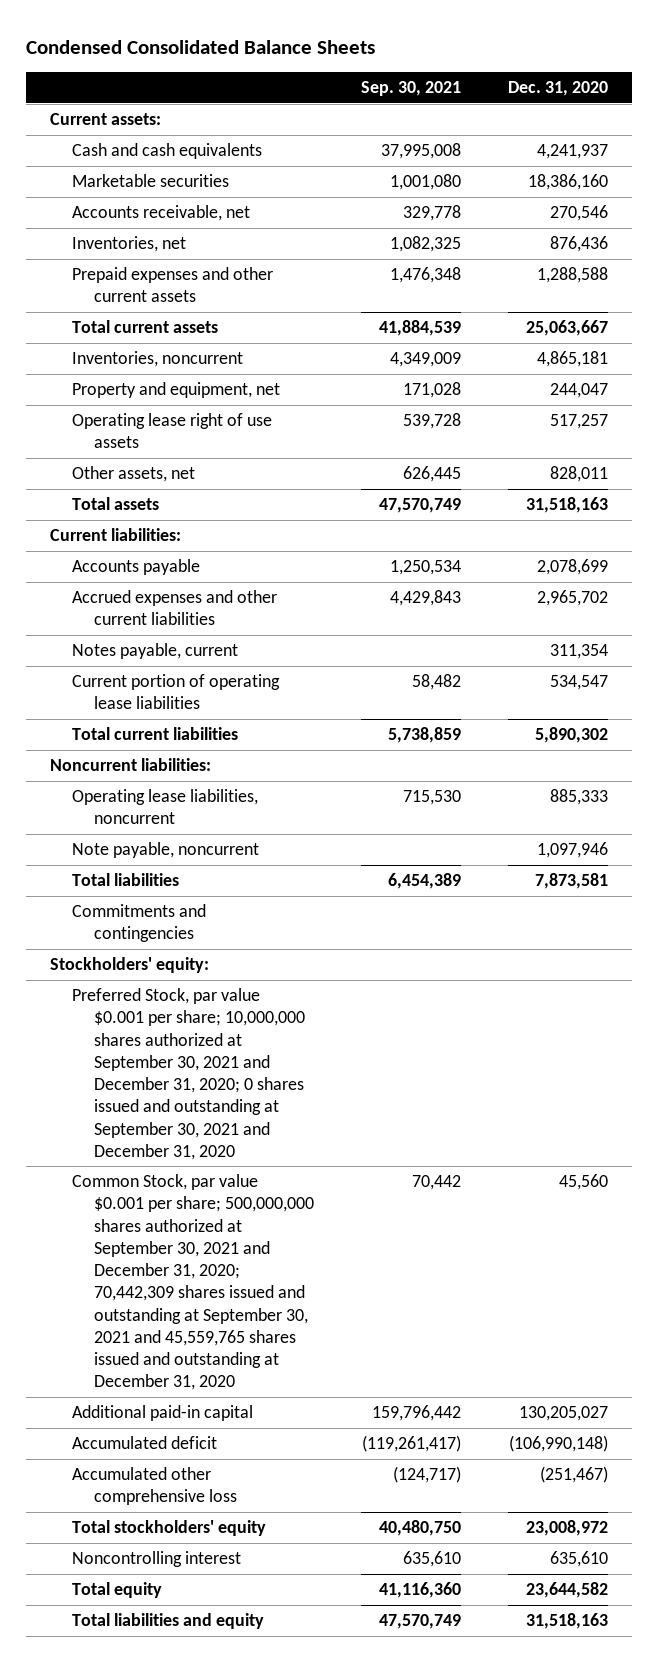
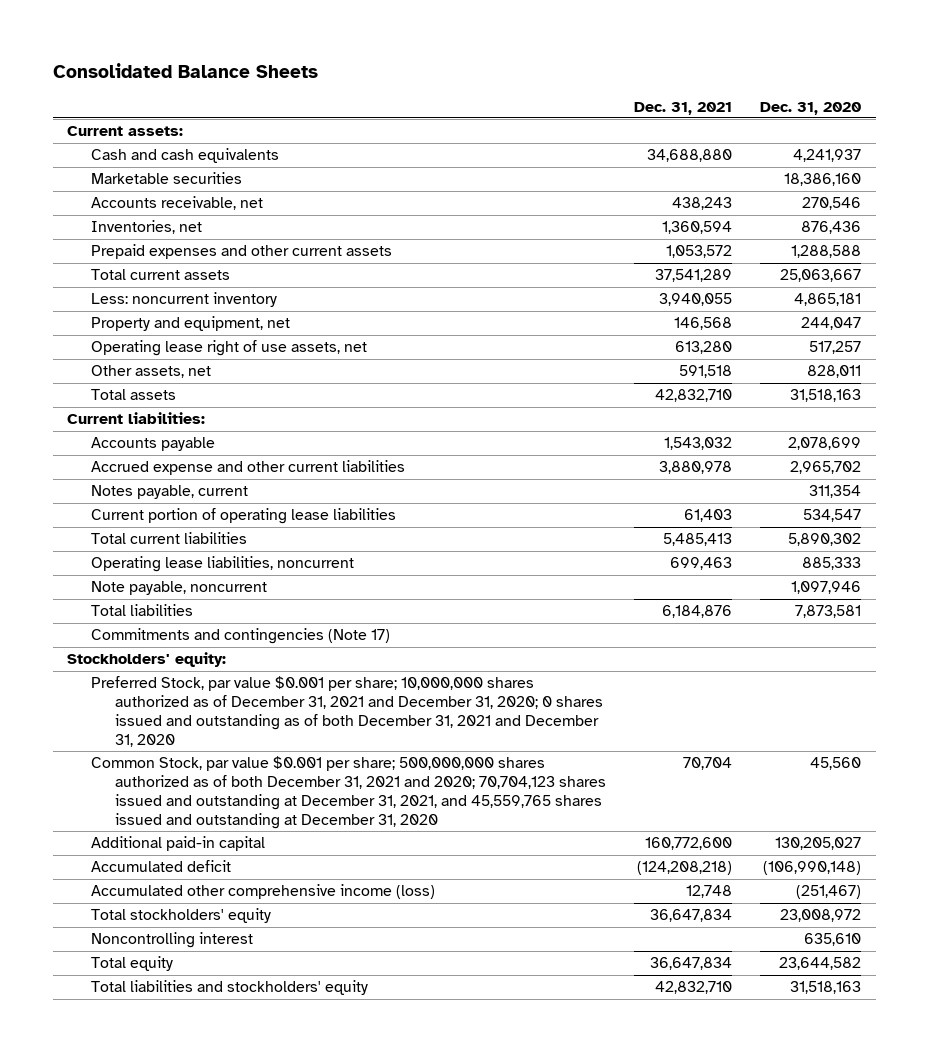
[26,40,376,55] Condensed Consolidated Balance Sheets -> [53,63,319,79] Consolidated Balance Sheets
[361,81,462,97] Sep. 30, 2021 -> none
none -> [633,101,732,115] Dec. 31, 2021
[72,351,244,368] Inventories, noncurrent -> [90,292,277,308] Less: noncurrent inventory
[72,413,273,449] Operating lease right of use assets -> [90,340,367,357] Operating lease right of use assets, net
[72,590,278,626] Accrued expenses and other current liabilities -> [90,460,405,476] Accrued expense and other current liabilities
[49,758,211,772] Noncurrent liabilities: -> none
[72,904,207,943] Commitments and contingencies -> [90,628,390,645] Commitments and contingencies (Note 17)
[72,988,306,1160] Preferred Stock, par value $0.001 per share; 10,000,000 shares authorized at September 30, 2021 and December 31, 2020; 0 shares issued and outstanding at September 30, 2021 and December 31, 2020 -> [90,676,603,747] Preferred Stock, par value $0.001 per share; 10,000,000 shares authorized as of December 31, 2021 and December 31, 2020; 0 shares issued and outstanding as of both December 31, 2021 and December 31, 2020
[72,1174,315,1391] Common Stock, par value $0.001 per share; 500,000,000 shares authorized at September 30, 2021 and December 31, 2020; 70,442,309 shares issued and outstanding at September 30, 2021 and 45,559,765 shares issued and outstanding at December 31, 2020 -> [90,756,606,829] Common Stock, par value $0.001 per share; 500,000,000 shares authorized as of both December 31, 2021 and 2020; 70,704,123 shares issued and outstanding at December 31, 2021, and 45,559,765 shares issued and outstanding at December 31, 2020
[72,1467,238,1506] Accumulated other comprehensive loss -> [90,884,435,900] Accumulated other comprehensive income (loss)
[72,1613,265,1630] Total liabilities and equity -> [90,980,368,996] Total liabilities and stockholders' equity

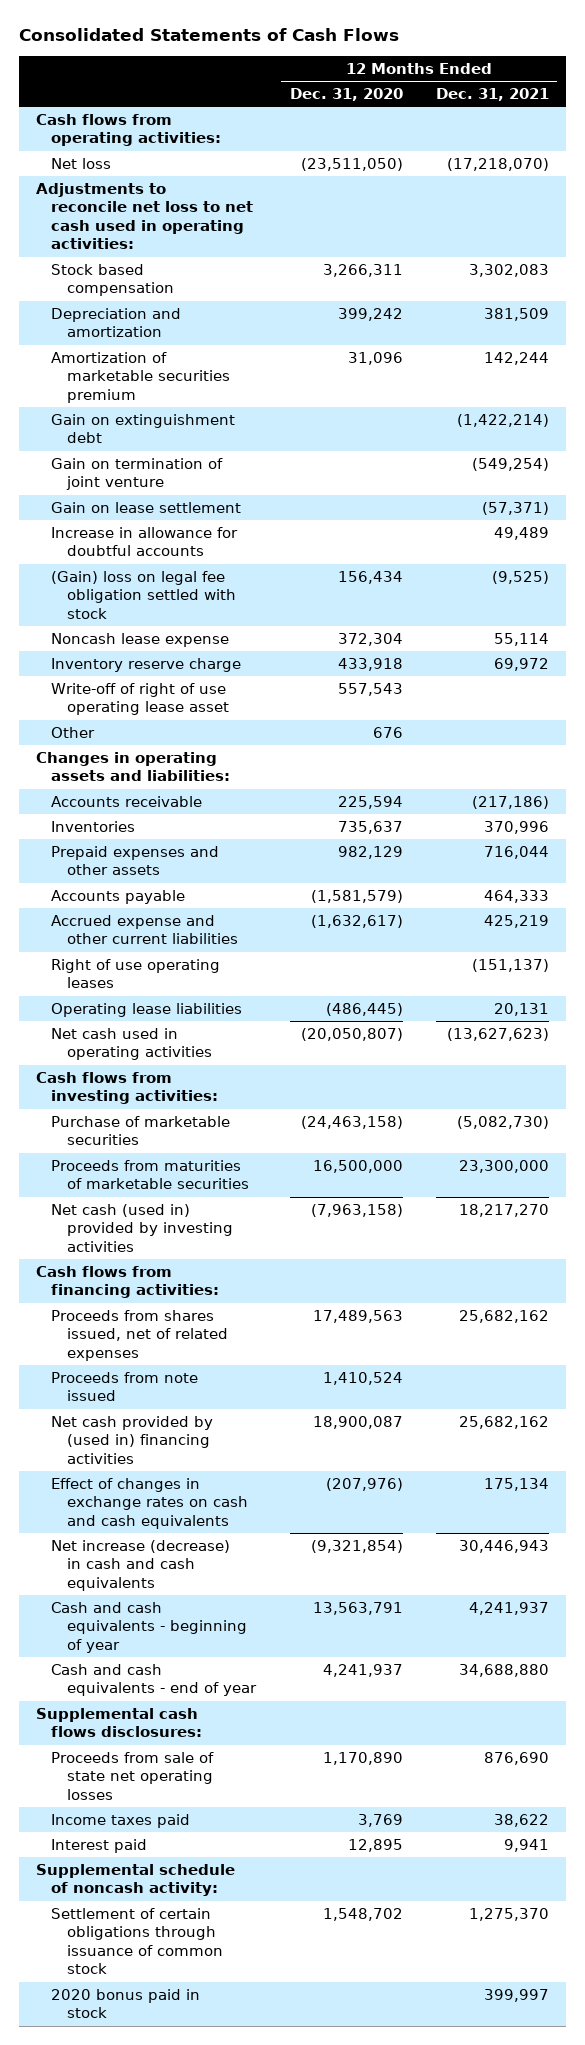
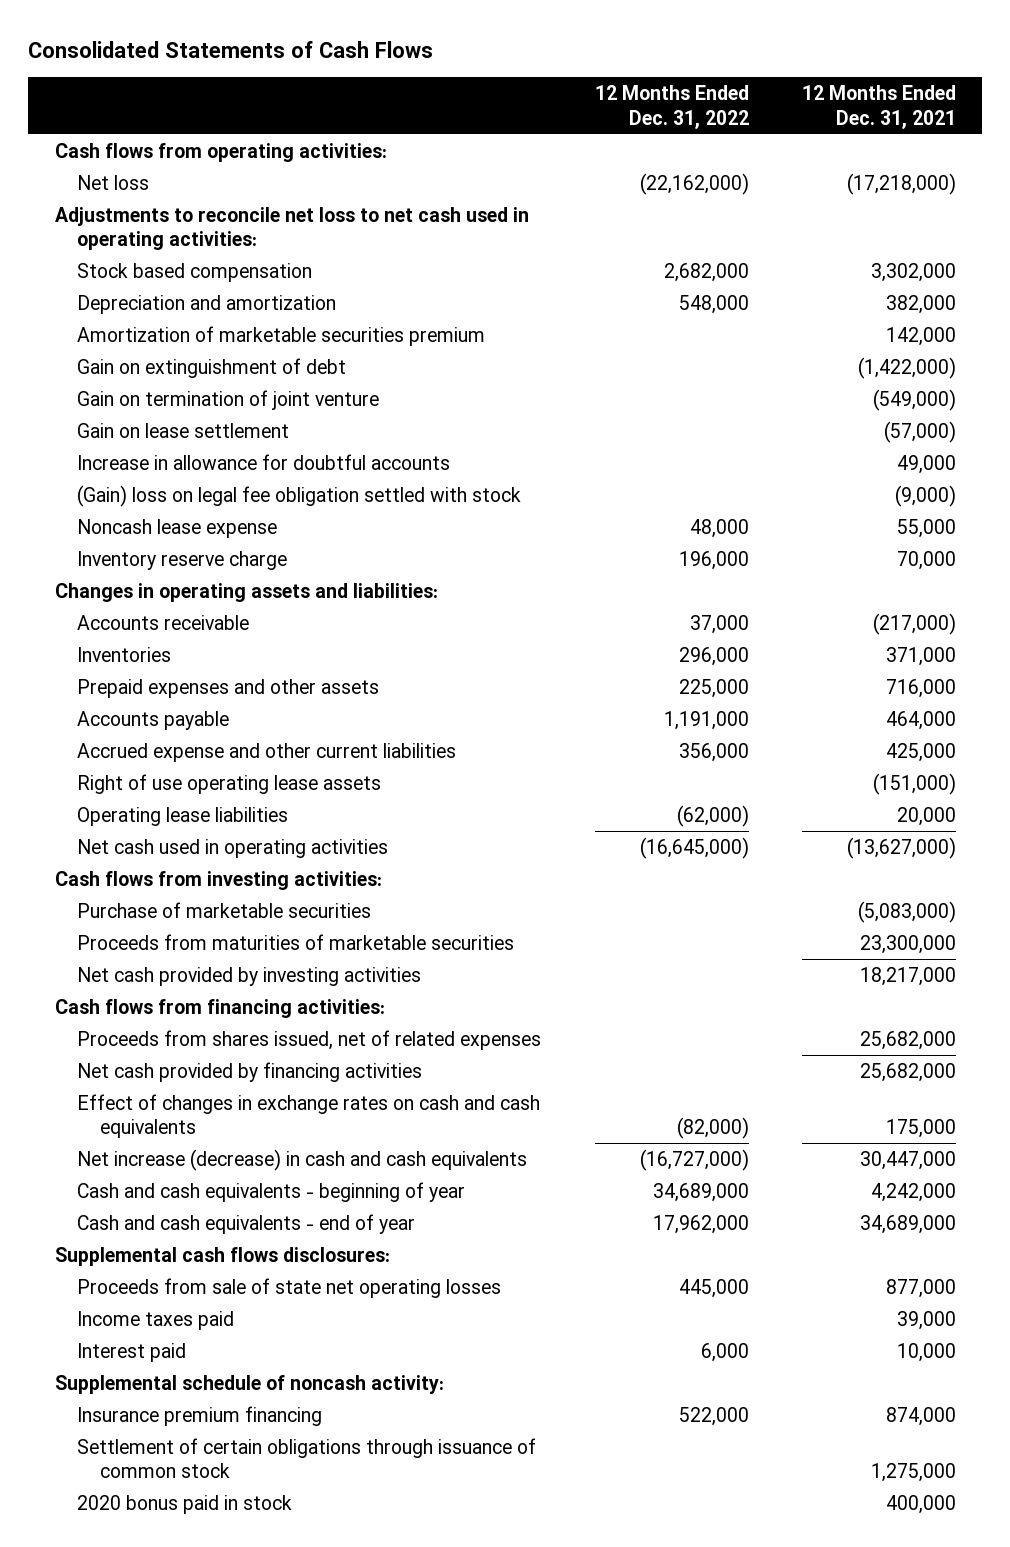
[289,87,403,101] Dec. 31, 2020 -> none
none -> [594,85,749,129] 12 Months Ended Dec. 31, 2022
[447,157,550,171] (17,218,070) -> [846,172,956,195] (17,218,000)
[51,682,230,716] Write-off of right of use operating lease asset -> none
[51,726,96,738] Other -> none
[469,263,550,277] 3,302,083 -> [870,262,956,282] 3,302,000
[484,307,550,321] 381,509 -> [885,294,956,314] 382,000
[484,351,550,365] 142,244 -> [885,326,956,346] 142,000
[51,413,236,444] Gain on extinguishment debt -> [77,357,347,378] Gain on extinguishment of debt
[457,413,550,427] (1,422,214) -> [857,356,956,379] (1,422,000)
[472,457,550,471] (549,254) -> [872,388,956,411] (549,000)
[482,501,550,515] (57,371) -> [883,420,956,443] (57,000)
[494,526,550,540] 49,489 -> [896,454,956,474] 49,000
[492,570,550,584] (9,525) -> [894,484,956,507] (9,000)
[494,632,550,646] 55,114 -> [896,518,956,538] 55,000
[494,657,550,671] 69,972 -> [896,550,956,570] 70,000
[472,795,550,809] (217,186) -> [872,612,956,635] (217,000)
[484,820,550,834] 370,996 -> [885,646,956,666] 371,000
[484,845,550,859] 716,044 -> [885,678,956,698] 716,000
[484,889,550,903] 464,333 -> [885,710,956,730] 464,000
[484,914,550,928] 425,219 -> [885,742,956,762] 425,000
[51,958,221,989] Right of use operating leases -> [77,773,382,794] Right of use operating lease assets
[472,958,550,972] (151,137) -> [872,772,956,795] (151,000)
[494,1002,550,1016] 20,131 -> [896,806,956,826] 20,000
[447,1027,550,1041] (13,627,623) -> [846,836,956,859] (13,627,000)
[457,1115,550,1129] (5,082,730) -> [857,900,956,923] (5,083,000)
[51,1203,234,1252] Net cash (used in) provided by investing activities -> [77,966,422,986] Net cash provided by investing activities
[459,1203,550,1217] 18,217,270 -> [859,966,956,986] 18,217,000
[51,1371,199,1402] Proceeds from note issued -> none
[459,1309,550,1323] 25,682,162 -> [859,1030,956,1050] 25,682,000
[51,1415,214,1464] Net cash provided by (used in) financing activities -> [77,1061,423,1082] Net cash provided by financing activities
[459,1415,550,1429] 25,682,162 -> [859,1062,956,1082] 25,682,000
[484,1477,550,1491] 175,134 -> [885,1119,956,1139] 175,000
[459,1539,550,1553] 30,446,943 -> [859,1150,956,1170] 30,447,000
[469,1601,550,1615] 4,241,937 -> [870,1182,956,1202] 4,242,000
[459,1663,550,1677] 34,688,880 -> [859,1214,956,1234] 34,689,000
[484,1751,550,1765] 876,690 -> [885,1278,956,1298] 877,000
[494,1813,550,1827] 38,622 -> [896,1310,956,1330] 39,000
[504,1838,550,1852] 9,941 -> [896,1342,956,1362] 10,000
none -> [77,1405,323,1426] Insurance premium financing
[469,1907,550,1921] 1,275,370 -> [870,1463,956,1483] 1,275,000
[484,1988,550,2002] 399,997 -> [885,1494,956,1514] 400,000

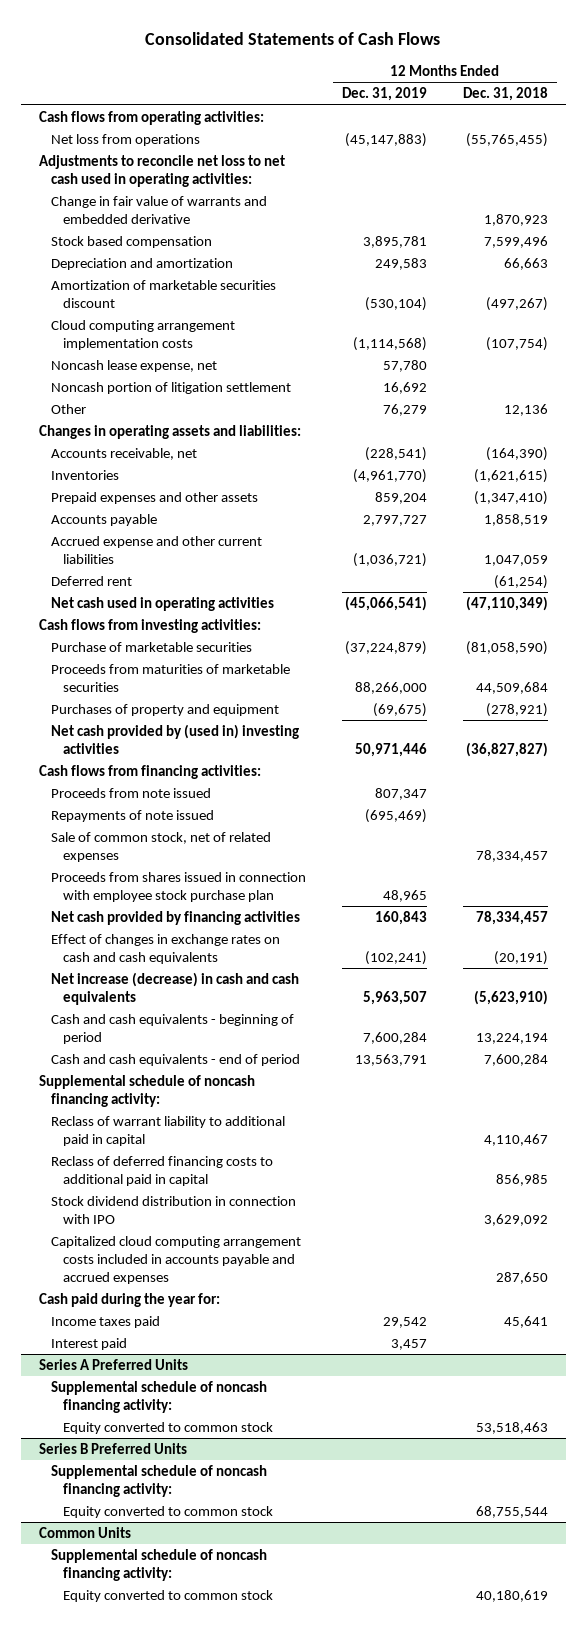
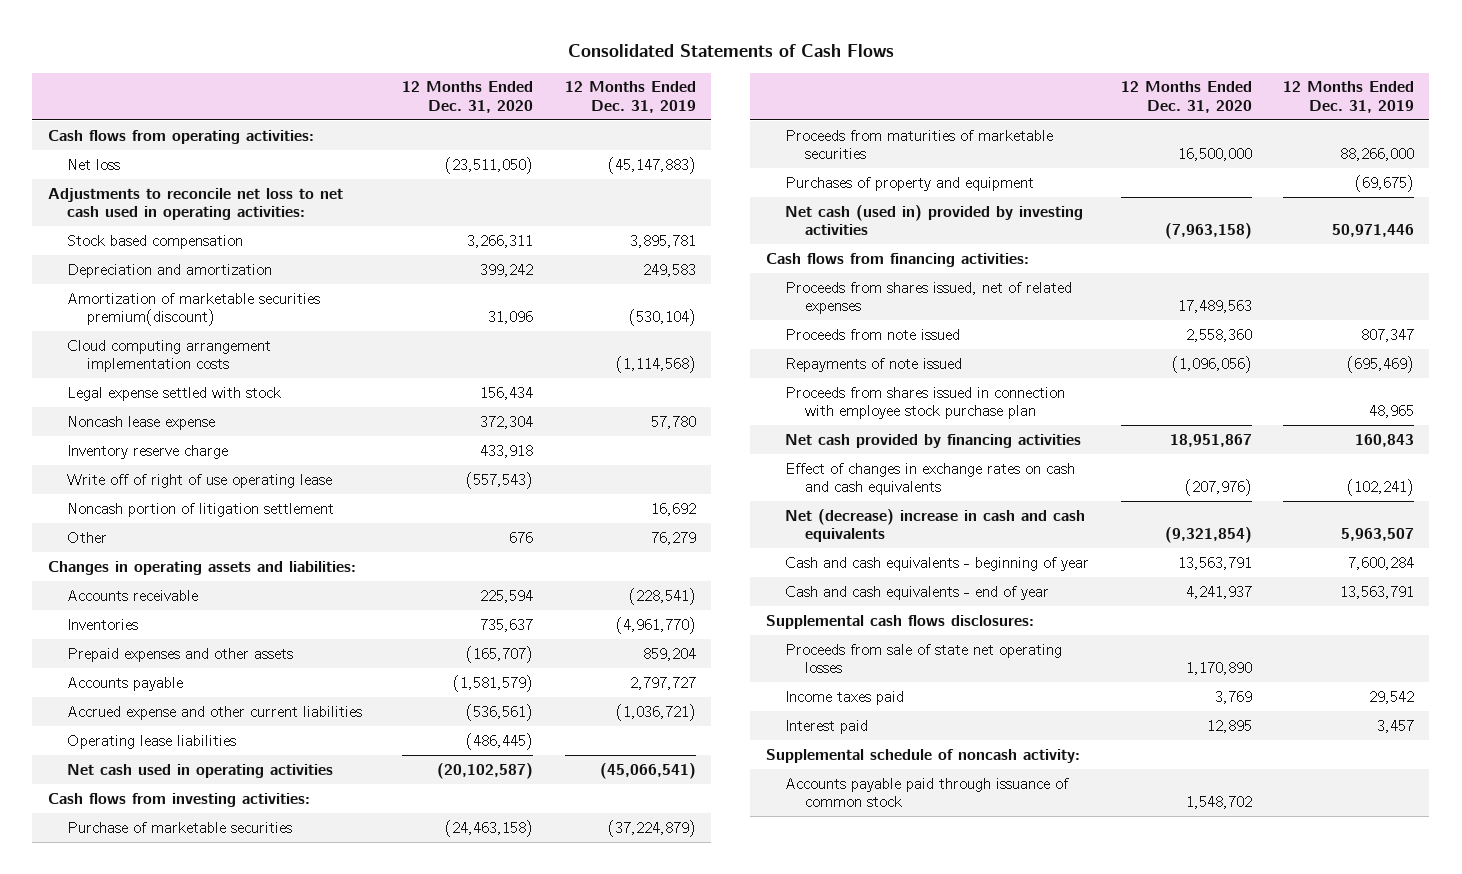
[462,87,548,102] Dec. 31, 2018 -> none
none -> [402,81,534,113] 12 Months Ended Dec. 31, 2020
[51,134,201,147] Net loss from operations -> [67,158,121,170] Net loss
[51,196,268,225] Change in fair value of warrants and embedded derivative -> none
[51,280,277,309] Amortization of marketable securities discount -> [67,292,321,327] Amortization of marketable securities premium(discount)
none -> [67,386,282,401] Legal expense settled with stock
[51,360,218,373] Noncash lease expense, net -> [67,415,216,430] Noncash lease expense
none -> [67,444,229,459] Inventory reserve charge
none -> [67,473,333,488] Write off of right of use operating lease
[51,448,198,461] Accounts receivable, net -> [67,589,199,601] Accounts receivable
[51,576,133,587] Deferred rent -> none
none -> [67,734,237,749] Operating lease liabilities
[51,724,300,755] Net cash provided by (used in) investing activities -> [785,204,1084,236] Net cash (used in) provided by investing activities
none -> [785,281,1073,315] Proceeds from shares issued, net of related expenses
[51,832,272,863] Sale of common stock, net of related expenses -> none
[39,1075,256,1108] Supplemental schedule of noncash financing activity: -> none
[51,1116,286,1147] Reclass of warrant liability to additional paid in capital -> none
[51,1156,274,1187] Reclass of deferred financing costs to additional paid in capital -> none
[51,1196,297,1225] Stock dividend distribution in connection with IPO -> none
[51,1236,302,1285] Capitalized cloud computing arrangement costs included in accounts payable and accrued expenses -> none
[51,972,300,1006] Net increase (decrease) in cash and cash equivalents -> [785,508,1086,543] Net (decrease) increase in cash and cash equivalents
[51,1014,295,1045] Cash and cash equivalents - beginning of period -> [785,556,1090,571] Cash and cash equivalents - beginning of year
[51,1054,301,1067] Cash and cash equivalents - end of period -> [785,585,1050,600] Cash and cash equivalents - end of year
[39,1293,221,1308] Cash paid during the year for: -> [766,614,1035,629] Supplemental cash flows disclosures:
none -> [785,643,1063,674] Proceeds from sale of state net operating losses
[39,1359,189,1371] Series A Preferred Units -> none
[63,1422,274,1435] Equity converted to common stock -> none
[39,1443,188,1455] Series B Preferred Units -> none
[51,1465,268,1498] Supplemental schedule of noncash financing activity: -> none
[63,1506,274,1519] Equity converted to common stock -> none
[39,1527,132,1539] Common Units -> none
[51,1549,268,1582] Supplemental schedule of noncash financing activity: -> none
[63,1590,274,1603] Equity converted to common stock -> none
[51,1381,268,1414] Supplemental schedule of noncash financing activity: -> [766,748,1081,763] Supplemental schedule of noncash activity:
none -> [785,777,1070,808] Accounts payable paid through issuance of common stock

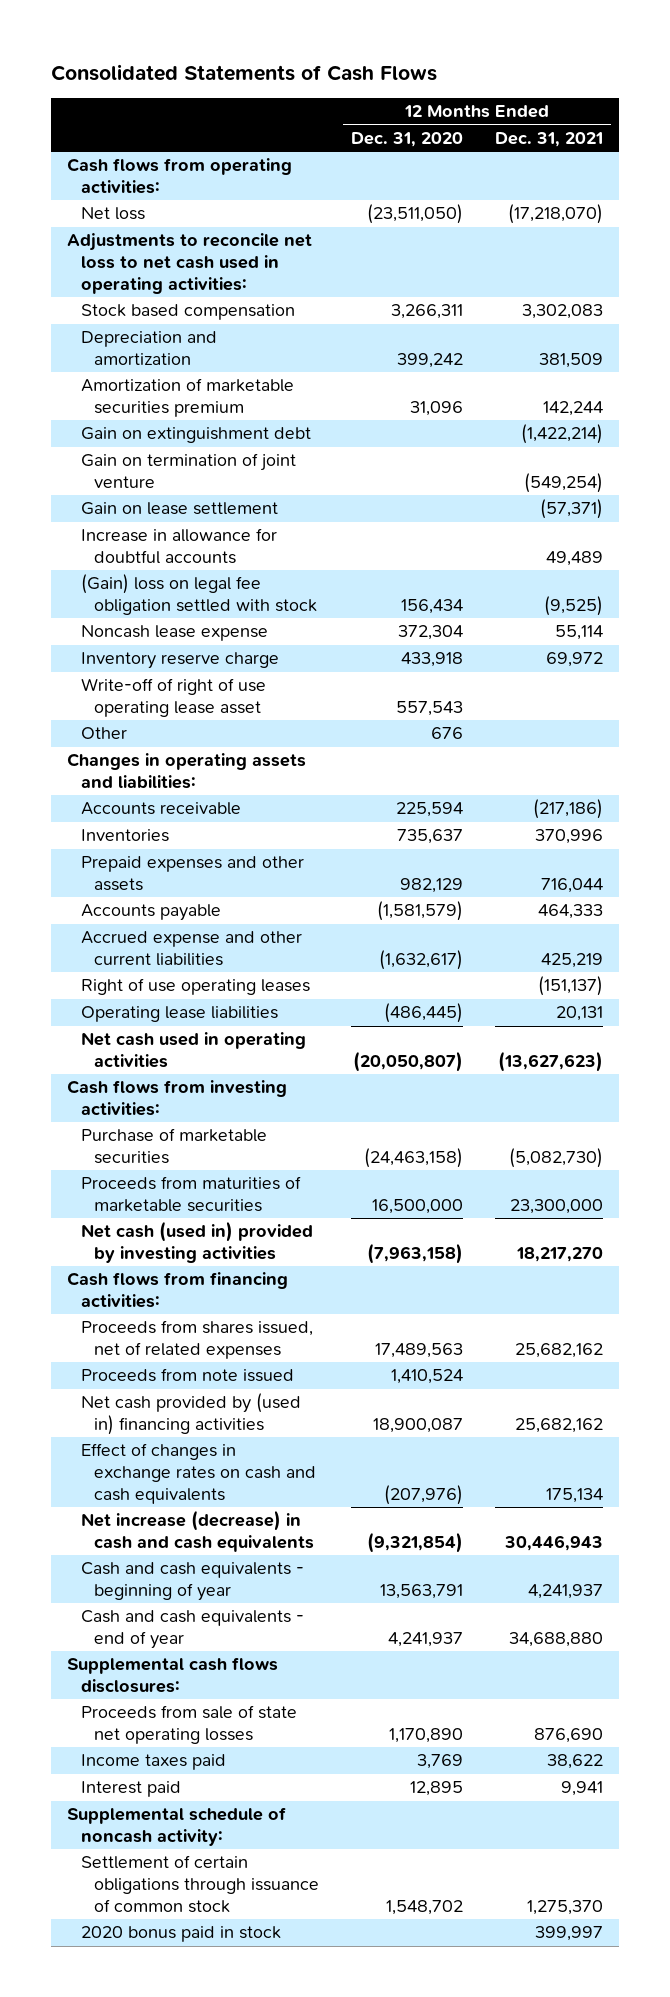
[564,81,696,113] 12 Months Ended Dec. 31, 2019 -> none
none -> [494,131,603,147] Dec. 31, 2021
[67,339,272,373] Cloud computing arrangement implementation costs -> none
[67,292,321,327] Amortization of marketable securities premium(discount) -> [80,378,294,418] Amortization of marketable securities premium
none -> [80,427,311,444] Gain on extinguishment debt
none -> [80,453,296,489] Gain on termination of joint venture
none -> [80,502,278,516] Gain on lease settlement
none -> [80,528,277,565] Increase in allowance for doubtful accounts
[67,386,282,401] Legal expense settled with stock -> [80,574,318,616] (Gain) loss on legal fee obligation settled with stock
[67,502,335,517] Noncash portion of litigation settlement -> none
[67,473,333,488] Write off of right of use operating lease -> [80,678,266,718] Write-off of right of use operating lease asset
[466,471,534,489] (557,543) -> [396,701,464,717] 557,543
[466,645,534,663] (165,707) -> [400,878,464,894] 982,129
[466,703,534,721] (536,561) -> [379,950,464,971] (1,632,617)
none -> [80,978,310,996] Right of use operating leases
[437,762,534,779] (20,102,587) -> [353,1051,464,1073] (20,050,807)
[785,176,1035,191] Purchases of property and equipment -> none
[785,357,963,372] Repayments of note issued -> none
[785,386,1066,420] Proceeds from shares issued in connection with employee stock purchase plan -> none
[1185,328,1252,342] 2,558,360 -> [391,1369,464,1385] 1,410,524
[785,433,1082,448] Net cash provided by financing activities -> [80,1393,301,1436] Net cash provided by (used in) financing activities
[1169,433,1252,447] 18,951,867 -> [373,1418,464,1434] 18,900,087
[785,508,1086,543] Net (decrease) increase in cash and cash equivalents -> [80,1510,315,1553] Net increase (decrease) in cash and cash equivalents
[785,777,1070,808] Accounts payable paid through issuance of common stock -> [80,1855,320,1914] Settlement of certain obligations through issuance of common stock
none -> [80,1926,281,1943] 2020 bonus paid in stock

